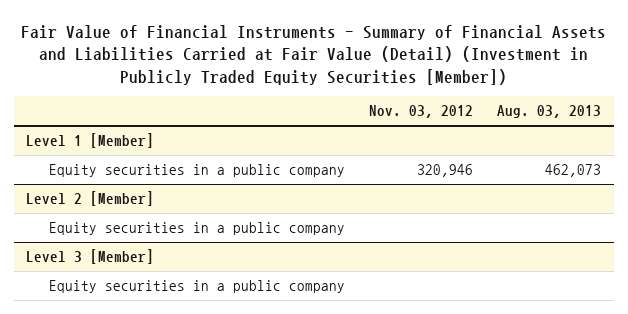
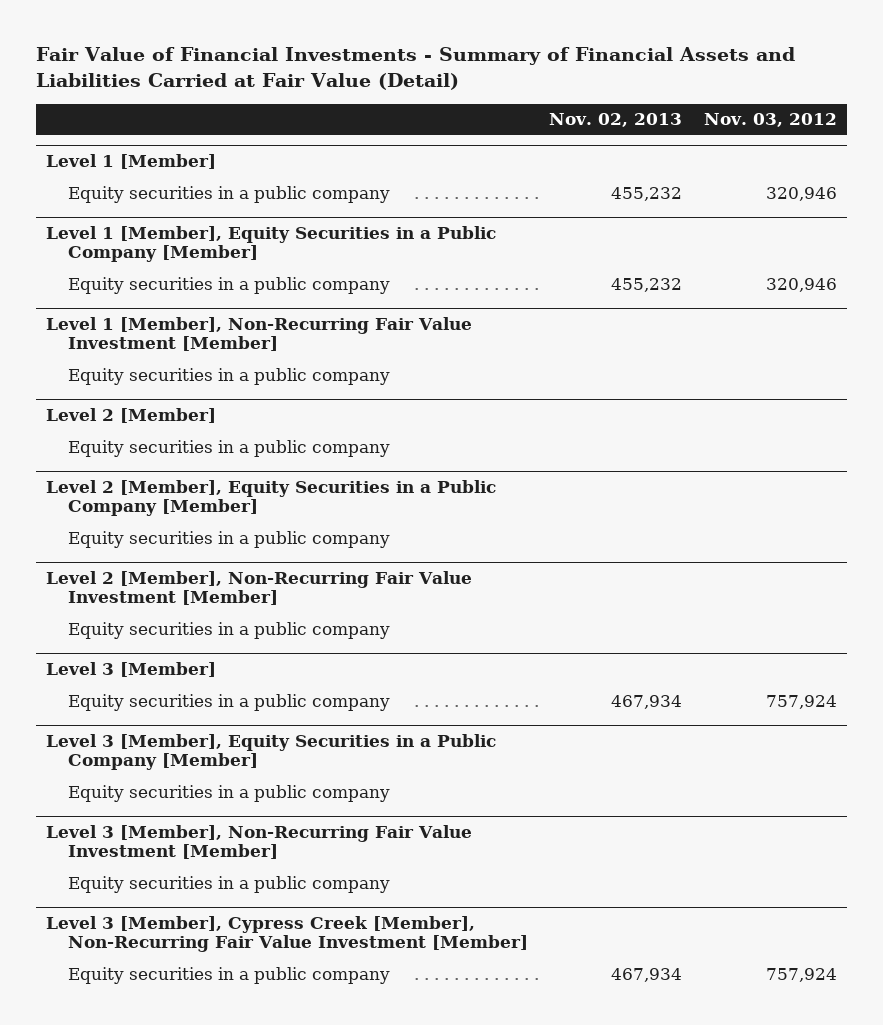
[20,24,606,85] Fair Value of Financial Instruments - Summary of Financial Assets and Liabilities Carried at Fair Value (Detail) (Investment in Publicly Traded Equity Securities [Member]) -> [35,47,795,91] Fair Value of Financial Investments - Summary of Financial Assets and Liabilities Carried at Fair Value (Detail)
[497,105,602,119] Aug. 03, 2013 -> none
none -> [549,113,683,128] Nov. 02, 2013
none -> [46,226,497,263] Level 1 [Member], Equity Securities in a Public Company [Member]
none -> [68,276,391,294] Equity securities in a public company
none -> [46,317,473,352] Level 1 [Member], Non-Recurring Fair Value Investment [Member]
none -> [68,367,391,385] Equity securities in a public company
none -> [46,480,497,517] Level 2 [Member], Equity Securities in a Public Company [Member]
none -> [68,530,391,548] Equity securities in a public company
none -> [46,571,473,606] Level 2 [Member], Non-Recurring Fair Value Investment [Member]
none -> [68,621,391,639] Equity securities in a public company
none -> [68,693,391,711] Equity securities in a public company
none -> [46,734,497,771] Level 3 [Member], Equity Securities in a Public Company [Member]
none -> [46,825,473,860] Level 3 [Member], Non-Recurring Fair Value Investment [Member]
none -> [68,875,391,893] Equity securities in a public company
none -> [46,916,529,953] Level 3 [Member], Cypress Creek [Member], Non-Recurring Fair Value Investment [Member]
none -> [68,966,391,984] Equity securities in a public company

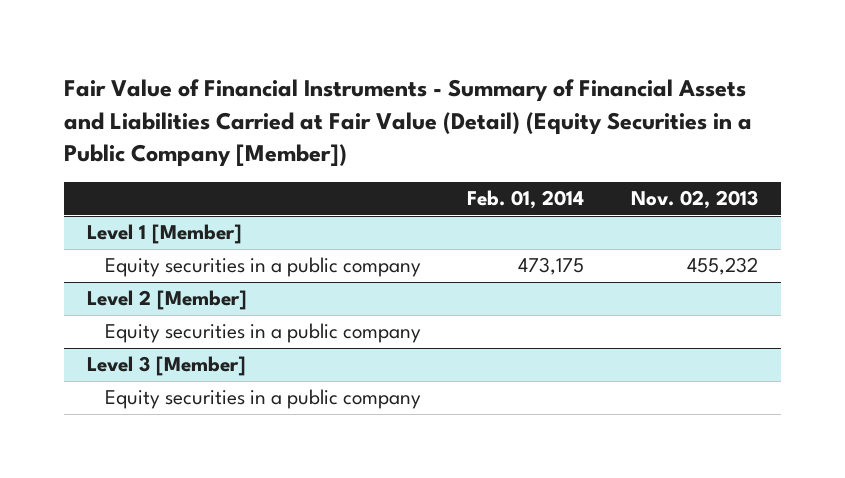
[35,47,795,91] Fair Value of Financial Investments - Summary of Financial Assets and Liabilities Carried at Fair Value (Detail) -> [63,79,752,167] Fair Value of Financial Instruments - Summary of Financial Assets and Liabilities Carried at Fair Value (Detail) (Equity Securities in a Public Company [Member])
[703,113,837,128] Nov. 03, 2012 -> none
none -> [467,190,585,210] Feb. 01, 2014
[46,226,497,263] Level 1 [Member], Equity Securities in a Public Company [Member] -> none
[68,276,391,294] Equity securities in a public company -> none
[46,317,473,352] Level 1 [Member], Non-Recurring Fair Value Investment [Member] -> none
[68,367,391,385] Equity securities in a public company -> none
[46,480,497,517] Level 2 [Member], Equity Securities in a Public Company [Member] -> none
[68,530,391,548] Equity securities in a public company -> none
[46,571,473,606] Level 2 [Member], Non-Recurring Fair Value Investment [Member] -> none
[68,621,391,639] Equity securities in a public company -> none
[68,693,391,711] Equity securities in a public company -> none
[46,734,497,771] Level 3 [Member], Equity Securities in a Public Company [Member] -> none
[46,825,473,860] Level 3 [Member], Non-Recurring Fair Value Investment [Member] -> none
[68,875,391,893] Equity securities in a public company -> none
[46,916,529,953] Level 3 [Member], Cypress Creek [Member], Non-Recurring Fair Value Investment [Member] -> none
[68,966,391,984] Equity securities in a public company -> none

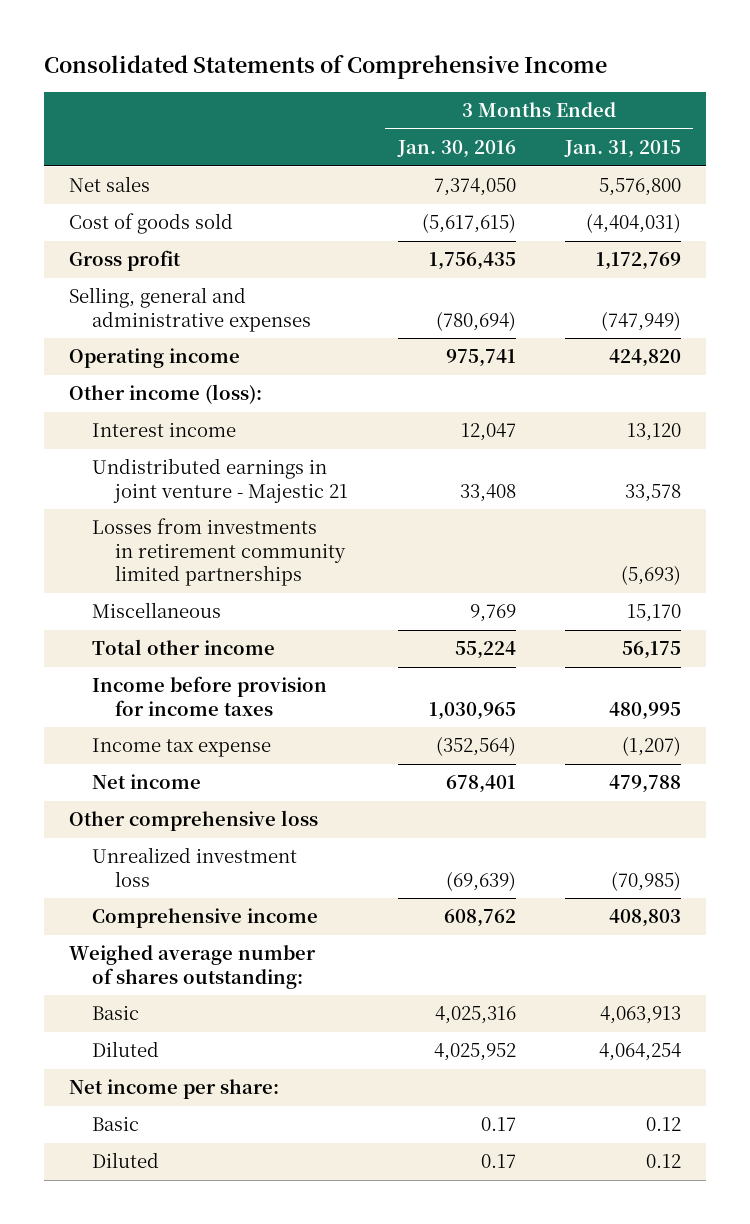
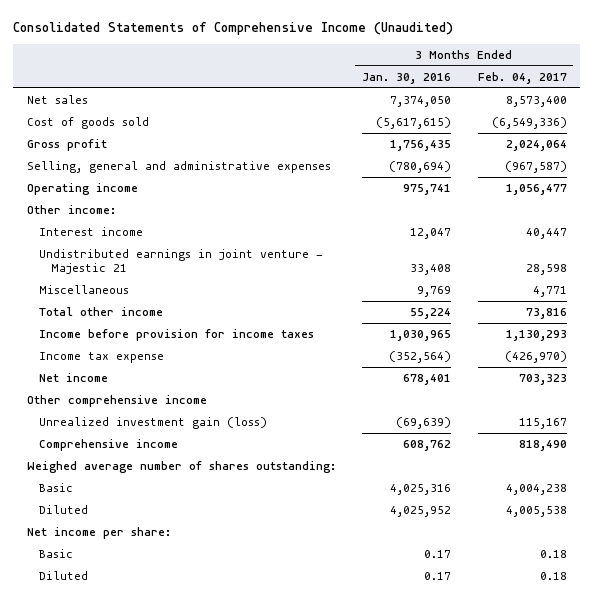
[44,55,608,80] Consolidated Statements of Comprehensive Income -> [13,21,454,35] Consolidated Statements of Comprehensive Income (Unaudited)
[564,140,682,159] Jan. 31, 2015 -> none
none -> [477,71,567,84] Feb. 04, 2017
[69,384,263,405] Other income (loss): -> [26,205,116,215] Other income:
[92,518,347,587] Losses from investments in retirement community limited partnerships -> none
[69,810,319,832] Other comprehensive loss -> [26,395,207,408] Other comprehensive income
[92,847,298,887] Unrealized investment loss -> [38,417,267,430] Unrealized investment gain (loss)

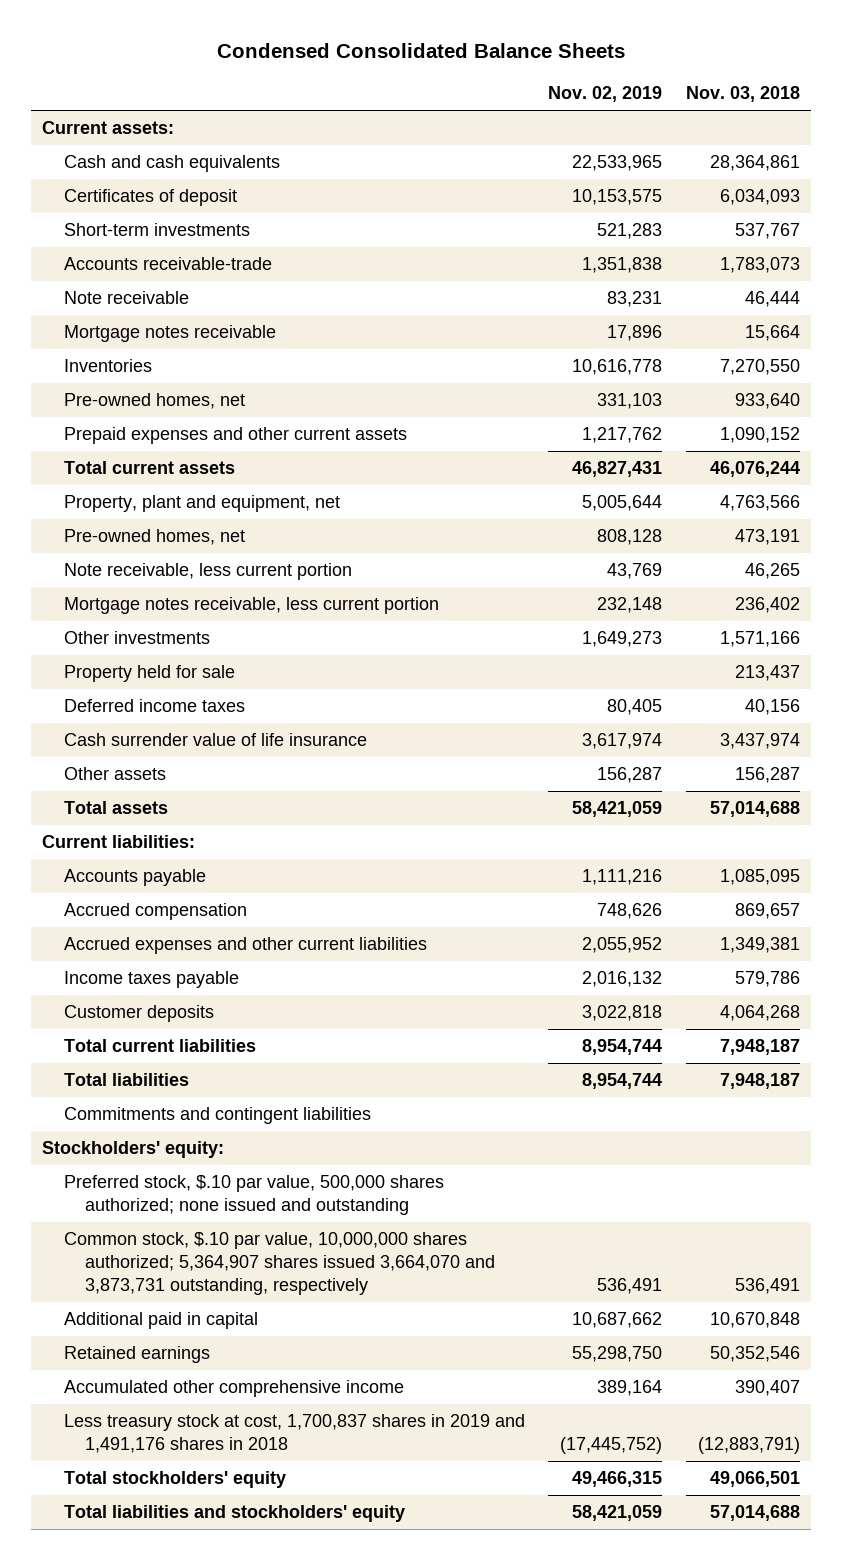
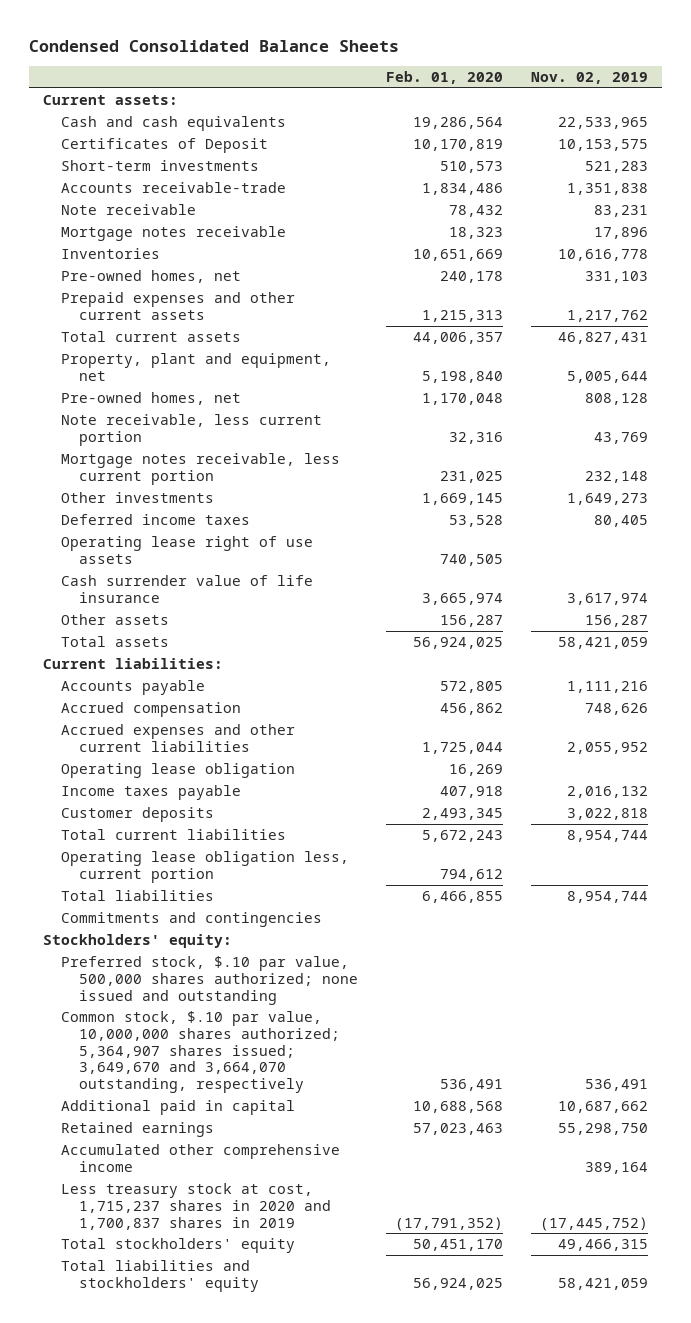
[685,86,800,103] Nov. 03, 2018 -> none
none -> [386,71,504,85] Feb. 01, 2020
[63,189,237,207] Certificates of deposit -> [61,138,269,154] Certificates of Deposit
[63,665,235,683] Property held for sale -> none
none -> [61,536,314,564] Operating lease right of use assets
none -> [61,763,296,779] Operating lease obligation
none -> [61,851,350,883] Operating lease obligation less, current portion
[63,1107,371,1125] Commitments and contingent liabilities -> [61,912,323,928] Commitments and contingencies
[63,1232,496,1296] Common stock, $.10 par value, 10,000,000 shares authorized; 5,364,907 shares issued 3,664,070 and 3,873,731 outstanding, respectively -> [61,1011,341,1094] Common stock, $.10 par value, 10,000,000 shares authorized; 5,364,907 shares issued; 3,649,670 and 3,664,070 outstanding, respectively
[63,1414,525,1454] Less treasury stock at cost, 1,700,837 shares in 2019 and 1,491,176 shares in 2018 -> [61,1183,332,1230] Less treasury stock at cost, 1,715,237 shares in 2020 and 1,700,837 shares in 2019

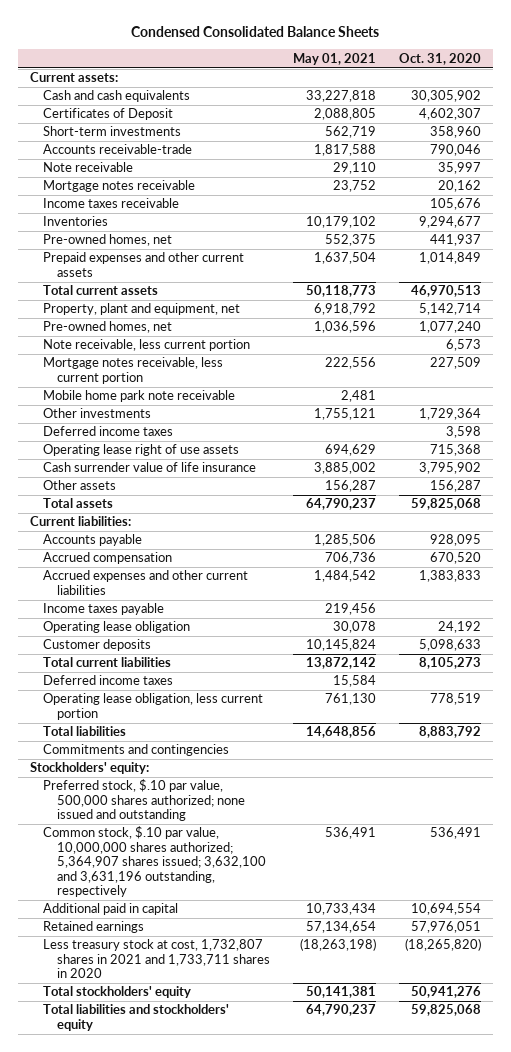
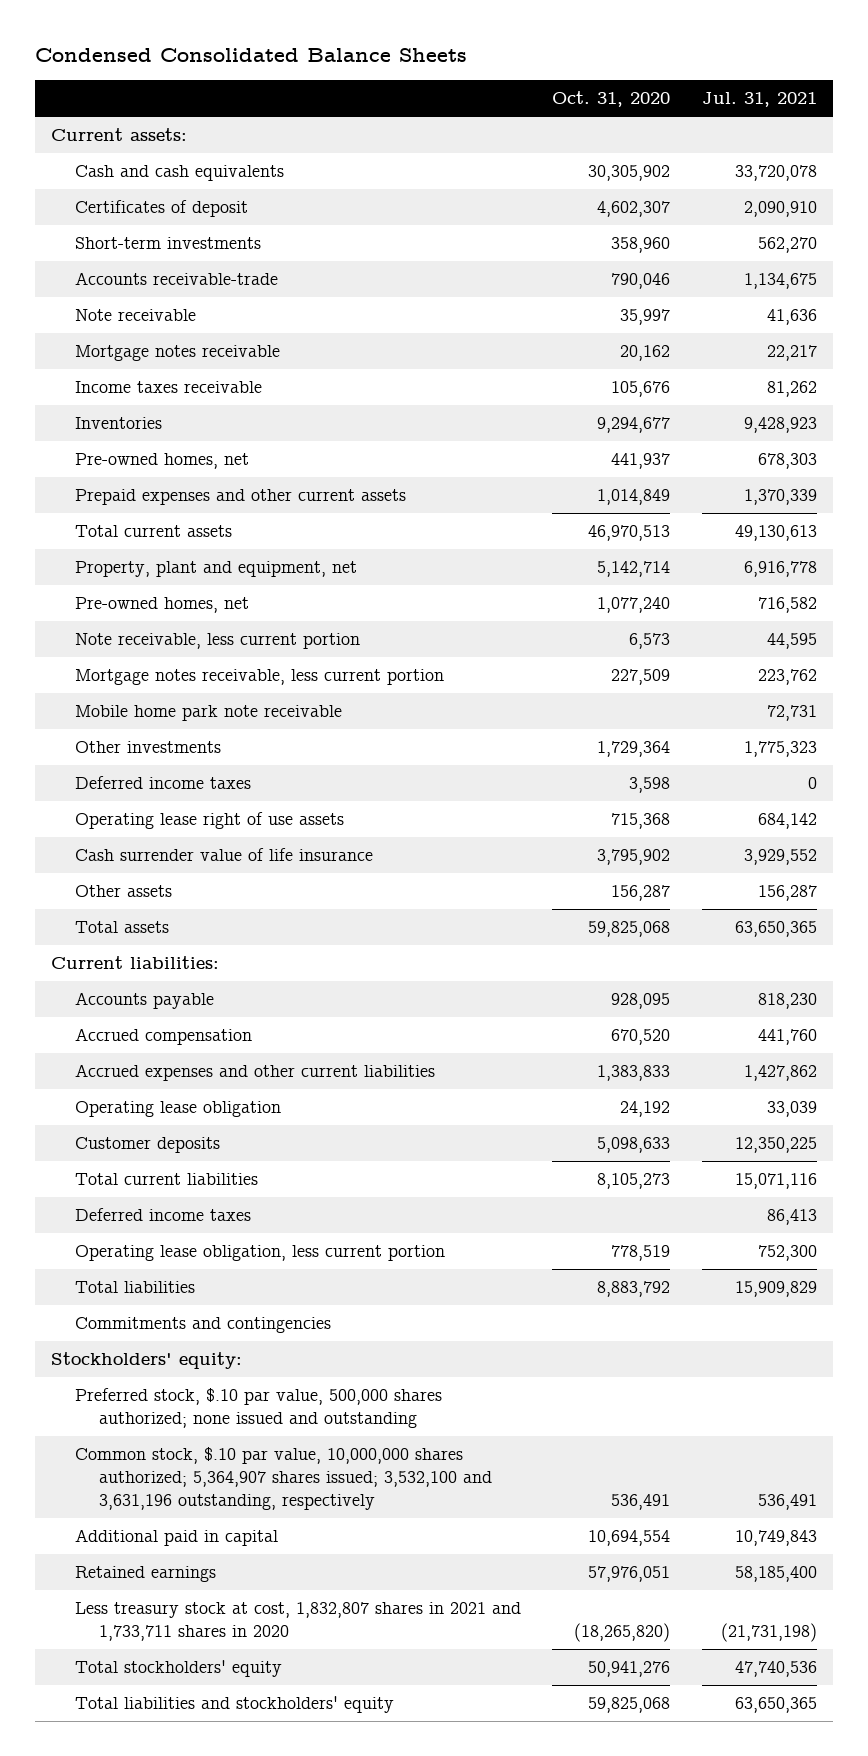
[292,52,376,65] May 01, 2021 -> none
none -> [701,92,817,108] Jul. 31, 2021
[43,108,174,121] Certificates of Deposit -> [74,200,248,218] Certificates of deposit
[43,603,165,616] Income taxes payable -> none
[43,826,266,898] Common stock, $.10 par value, 10,000,000 shares authorized; 5,364,907 shares issued; 3,632,100 and 3,631,196 outstanding, respectively -> [74,1447,492,1510] Common stock, $.10 par value, 10,000,000 shares authorized; 5,364,907 shares issued; 3,532,100 and 3,631,196 outstanding, respectively
[43,939,270,979] Less treasury stock at cost, 1,732,807 shares in 2021 and 1,733,711 shares in 2020 -> [74,1602,521,1641] Less treasury stock at cost, 1,832,807 shares in 2021 and 1,733,711 shares in 2020

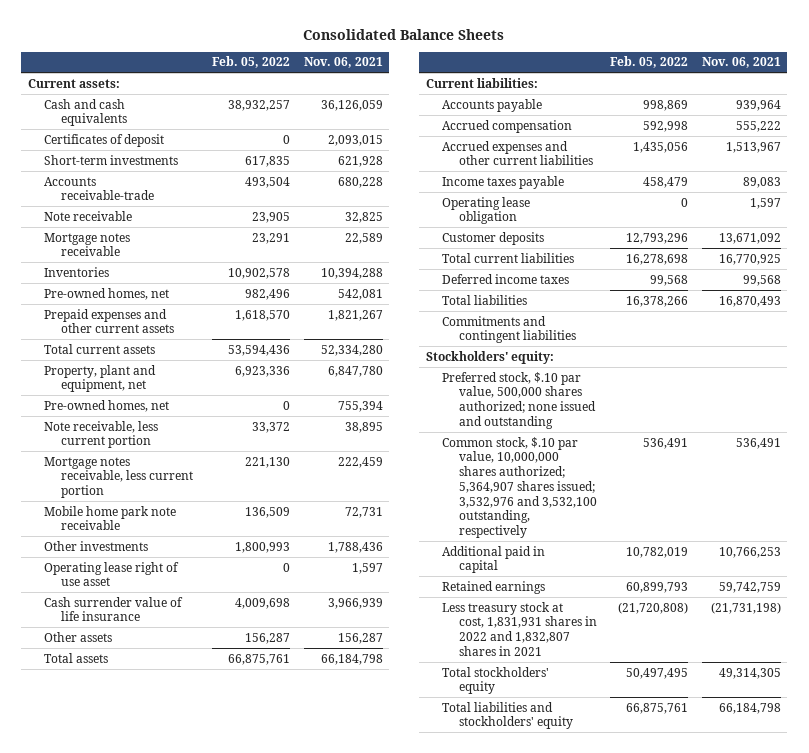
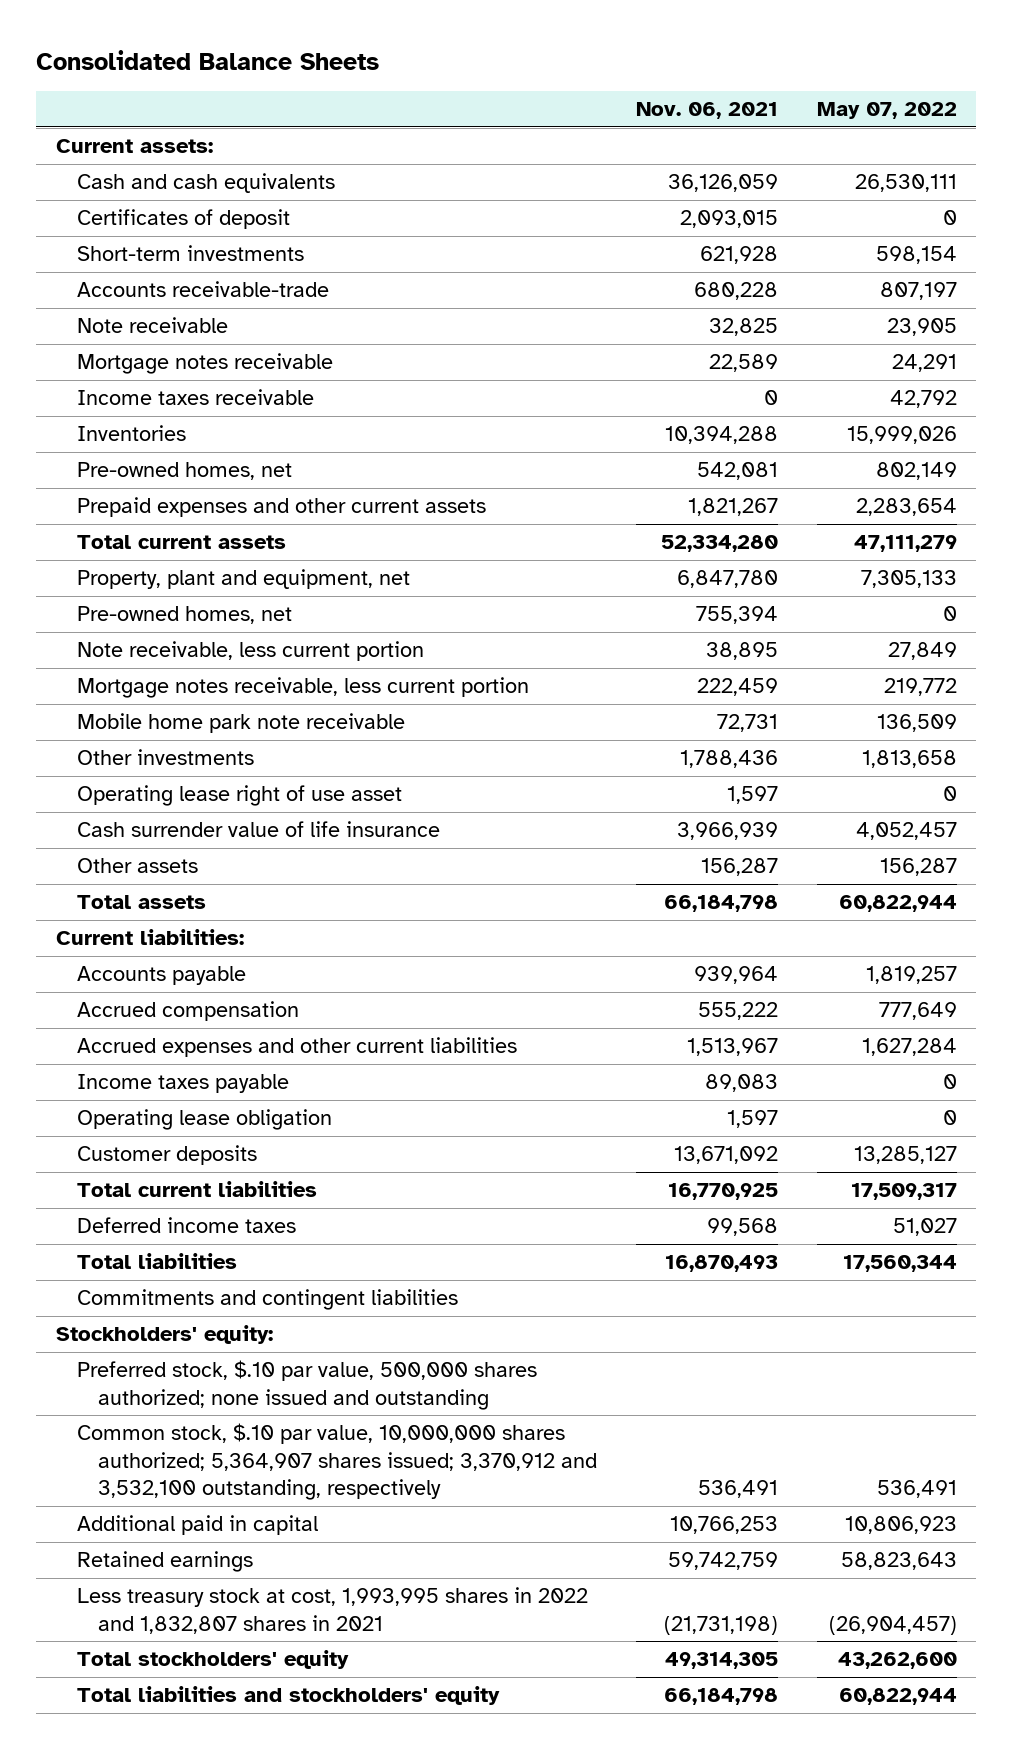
[212,56,291,69] Feb. 05, 2022 -> none
none -> [816,102,957,120] May 07, 2022
none -> [76,389,314,406] Income taxes receivable
[442,436,597,539] Common stock, $.10 par value, 10,000,000 shares authorized; 5,364,907 shares issued; 3,532,976 and 3,532,100 outstanding, respectively -> [76,1423,597,1501] Common stock, $.10 par value, 10,000,000 shares authorized; 5,364,907 shares issued; 3,370,912 and 3,532,100 outstanding, respectively
[442,601,597,656] Less treasury stock at cost, 1,831,931 shares in 2022 and 1,832,807 shares in 2021 -> [76,1587,588,1634] Less treasury stock at cost, 1,993,995 shares in 2022 and 1,832,807 shares in 2021

